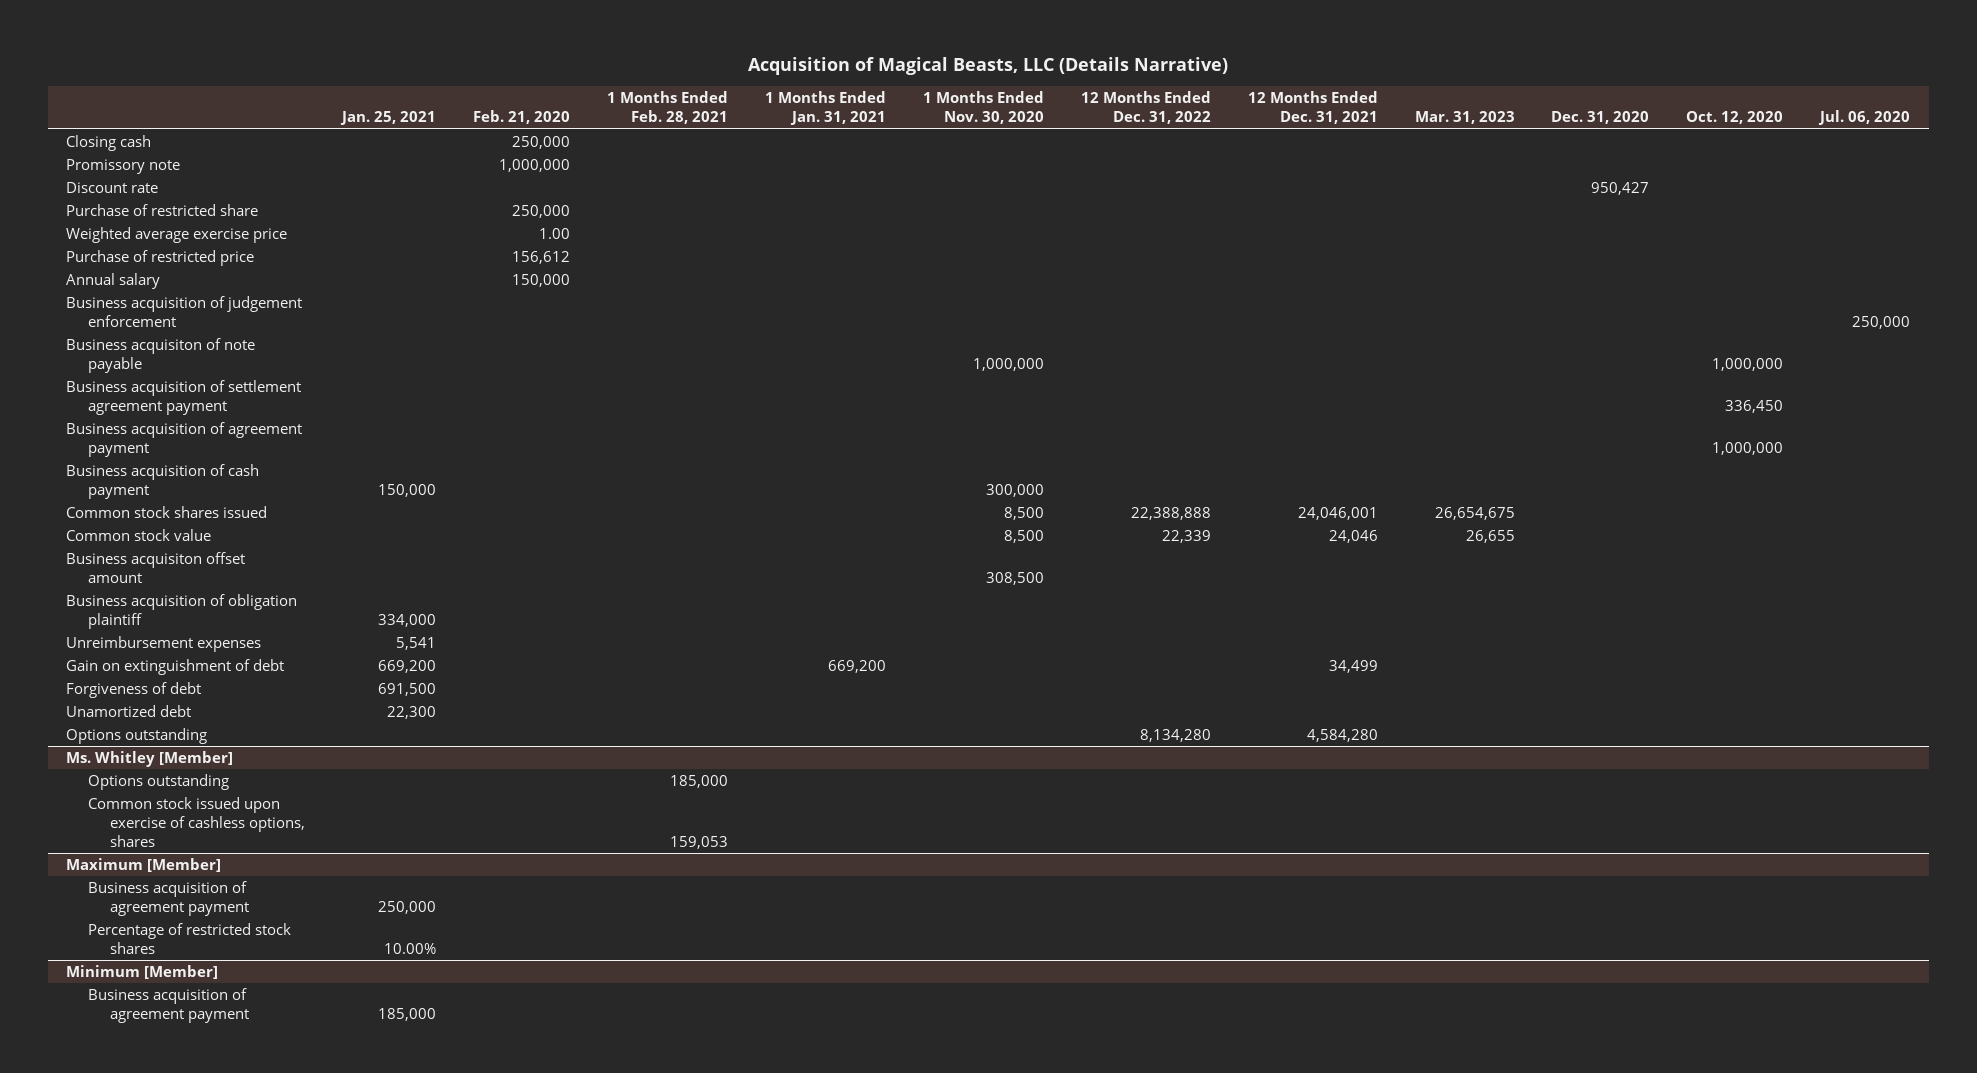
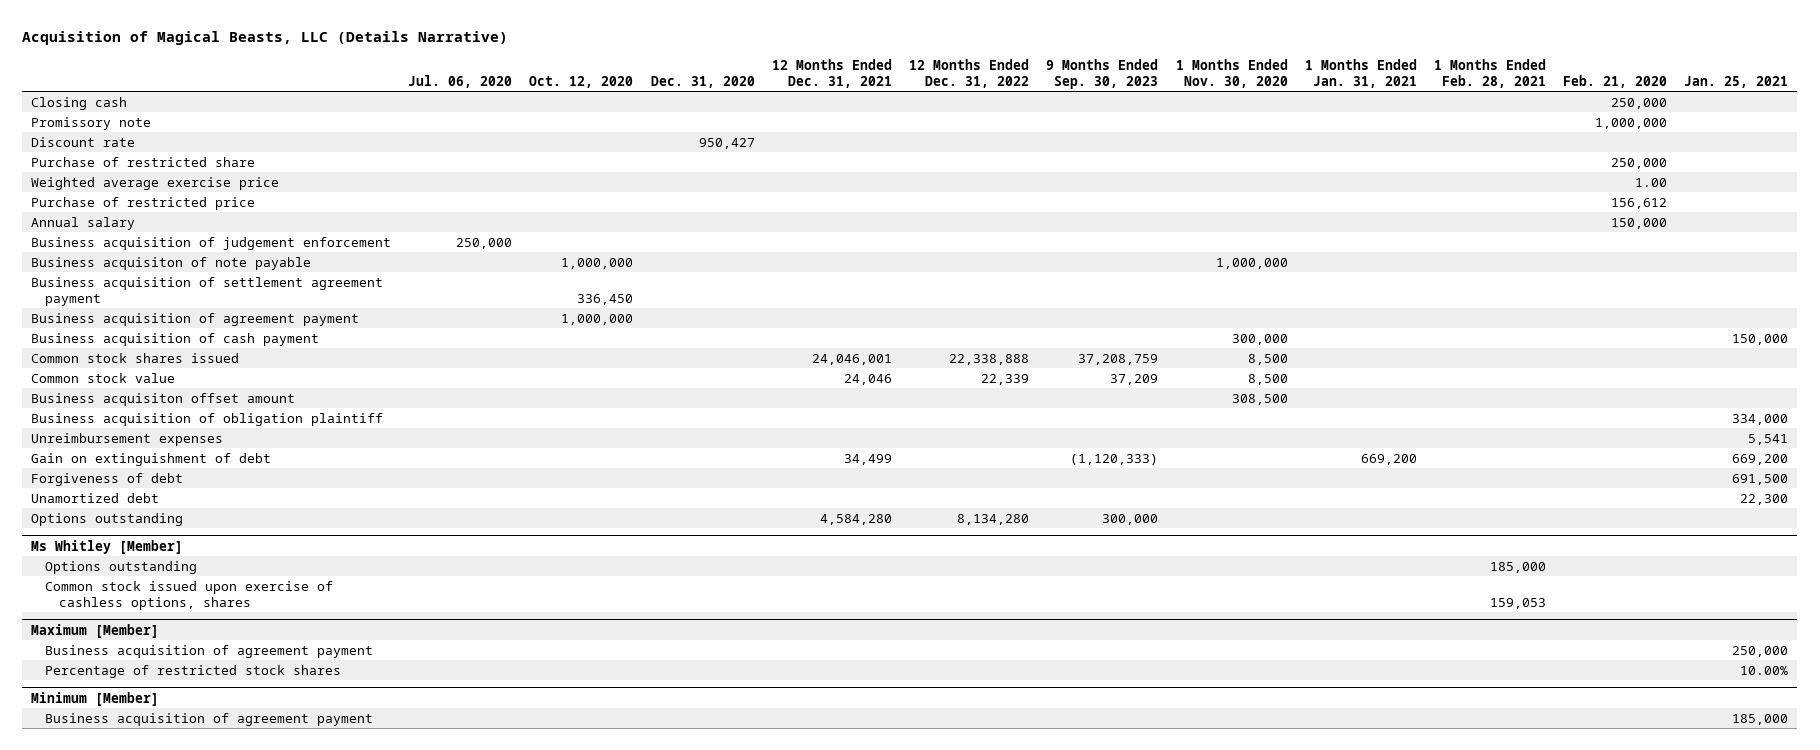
[1414,111,1515,125] Mar. 31, 2023 -> none
none -> [1046,58,1159,89] 9 Months Ended Sep. 30, 2023
[1130,506,1211,520] 22,388,888 -> [949,353,1030,365] 22,338,888
[66,750,234,767] Ms. Whitley [Member] -> [31,539,184,554] Ms Whitley [Member]

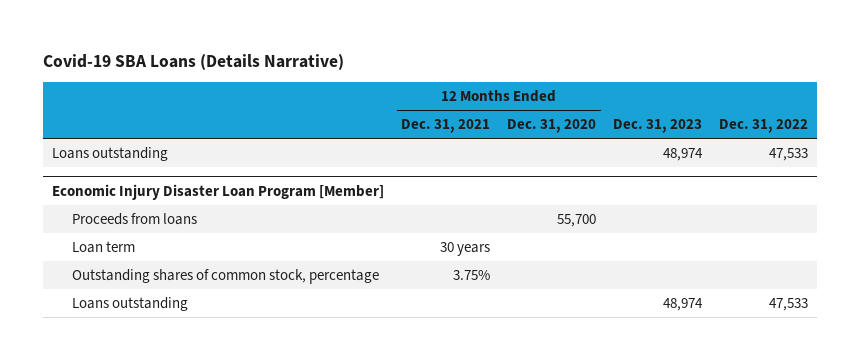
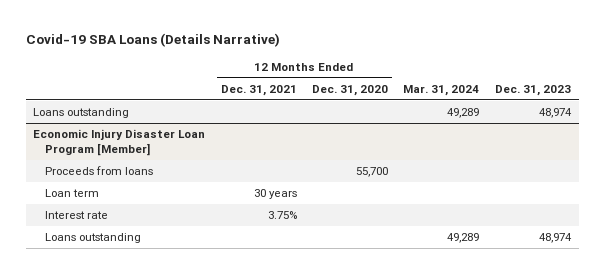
[719,119,809,134] Dec. 31, 2022 -> none
none -> [403,84,480,96] Mar. 31, 2024
[71,269,379,285] Outstanding shares of common stock, percentage -> [45,211,109,220] Interest rate

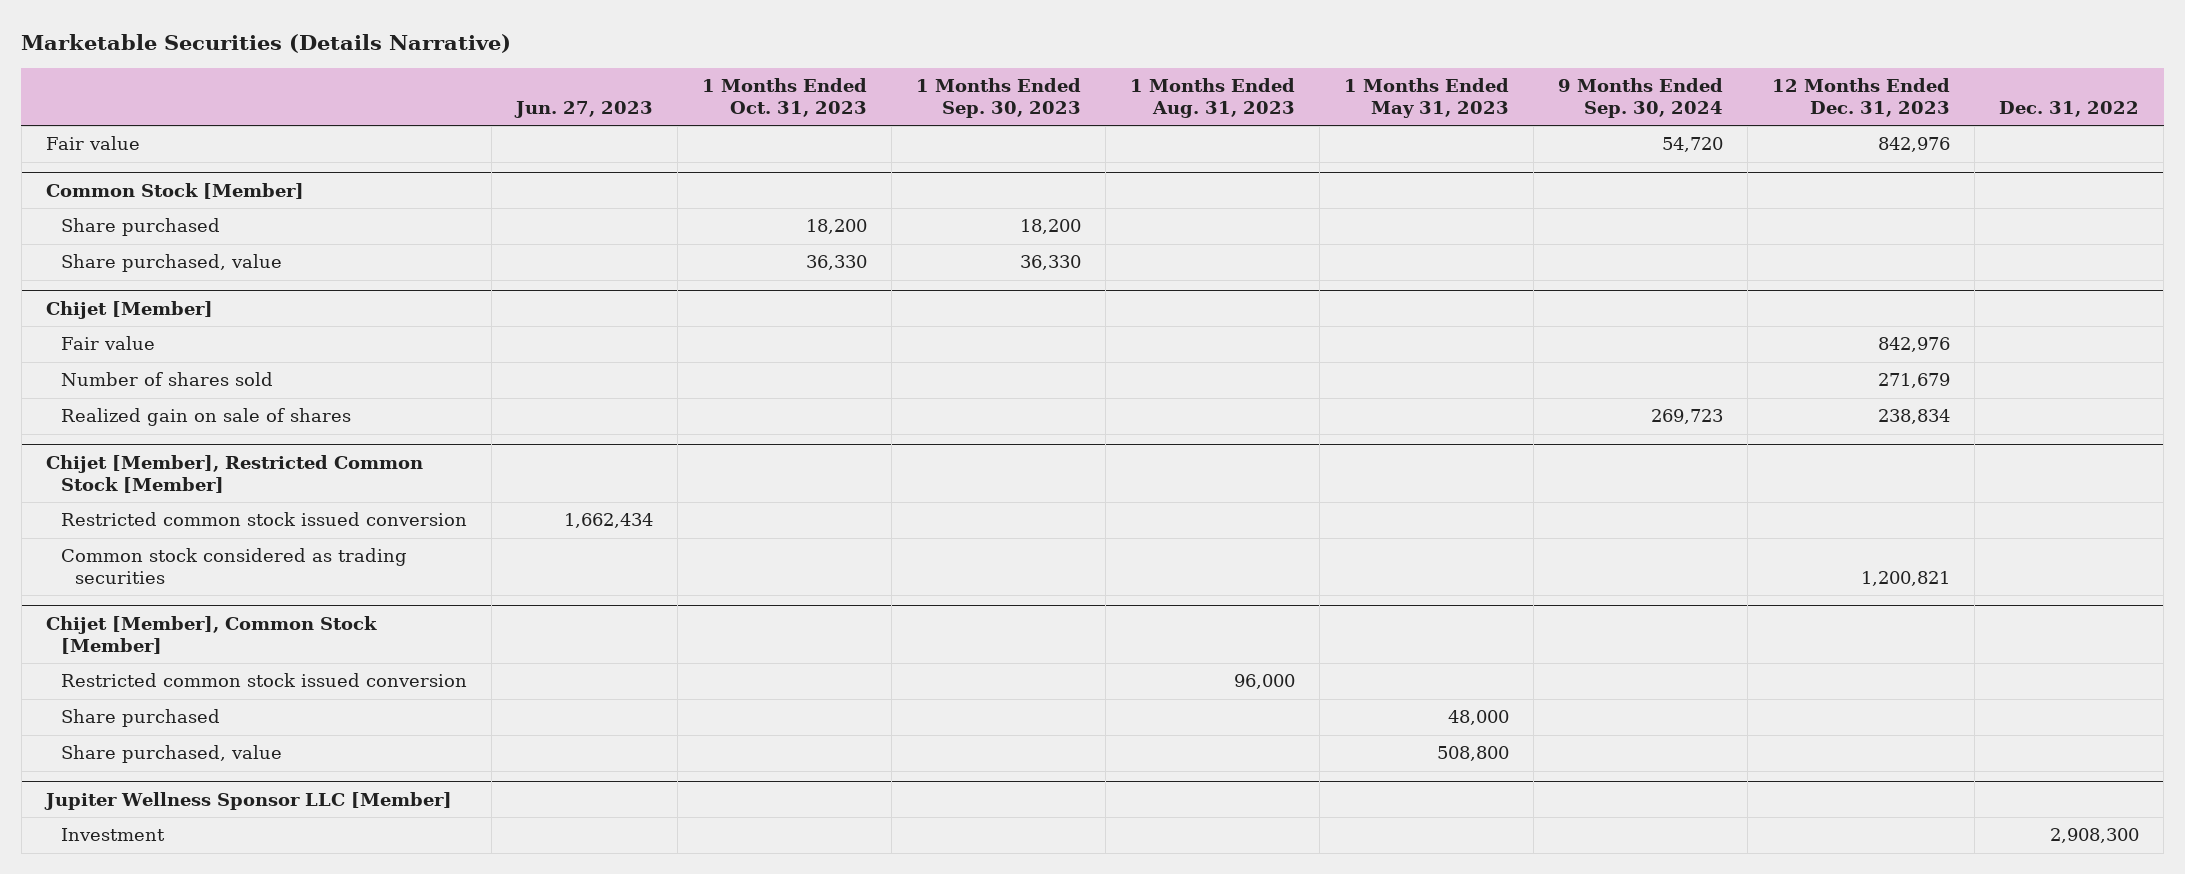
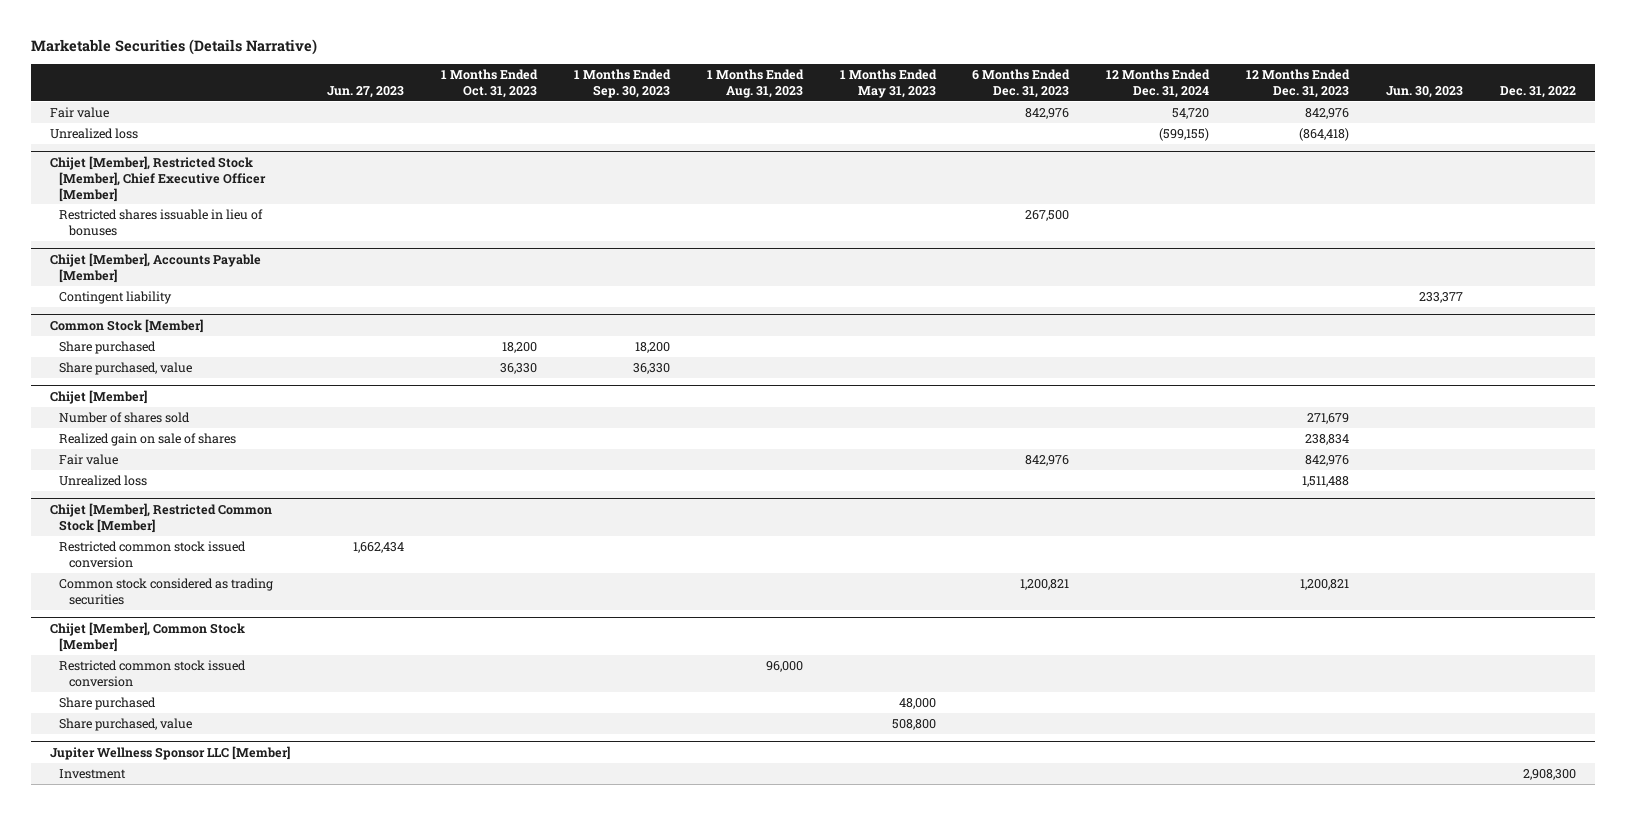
[1558,78,1724,118] 9 Months Ended Sep. 30, 2024 -> none
none -> [972,68,1071,98] 6 Months Ended Dec. 31, 2023
none -> [1106,68,1211,98] 12 Months Ended Dec. 31, 2024
none -> [1386,85,1464,98] Jun. 30, 2023
none -> [49,128,138,140] Unrealized loss
none -> [49,155,267,202] Chijet [Member], Restricted Stock [Member], Chief Executive Officer [Member]
none -> [59,209,264,236] Restricted shares issuable in lieu of bonuses
none -> [49,252,261,283] Chijet [Member], Accounts Payable [Member]
none -> [59,291,173,305] Contingent liability
[60,336,155,351] Fair value -> [59,454,119,466] Fair value
none -> [59,475,148,487] Unrealized loss

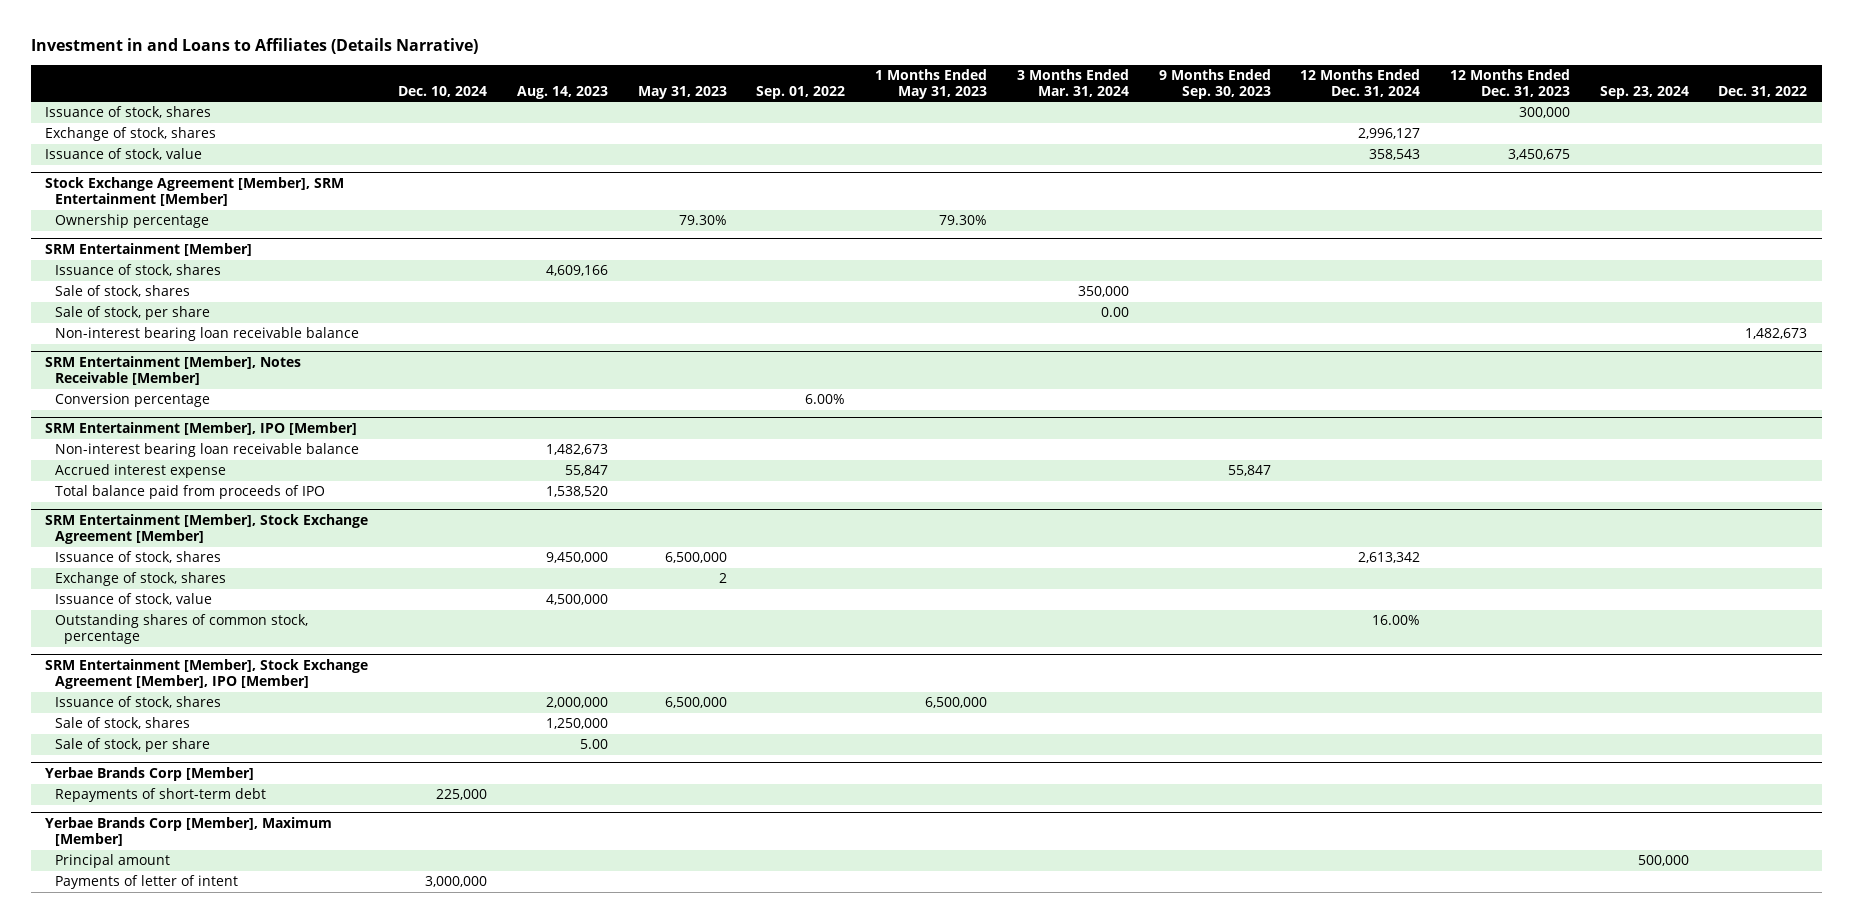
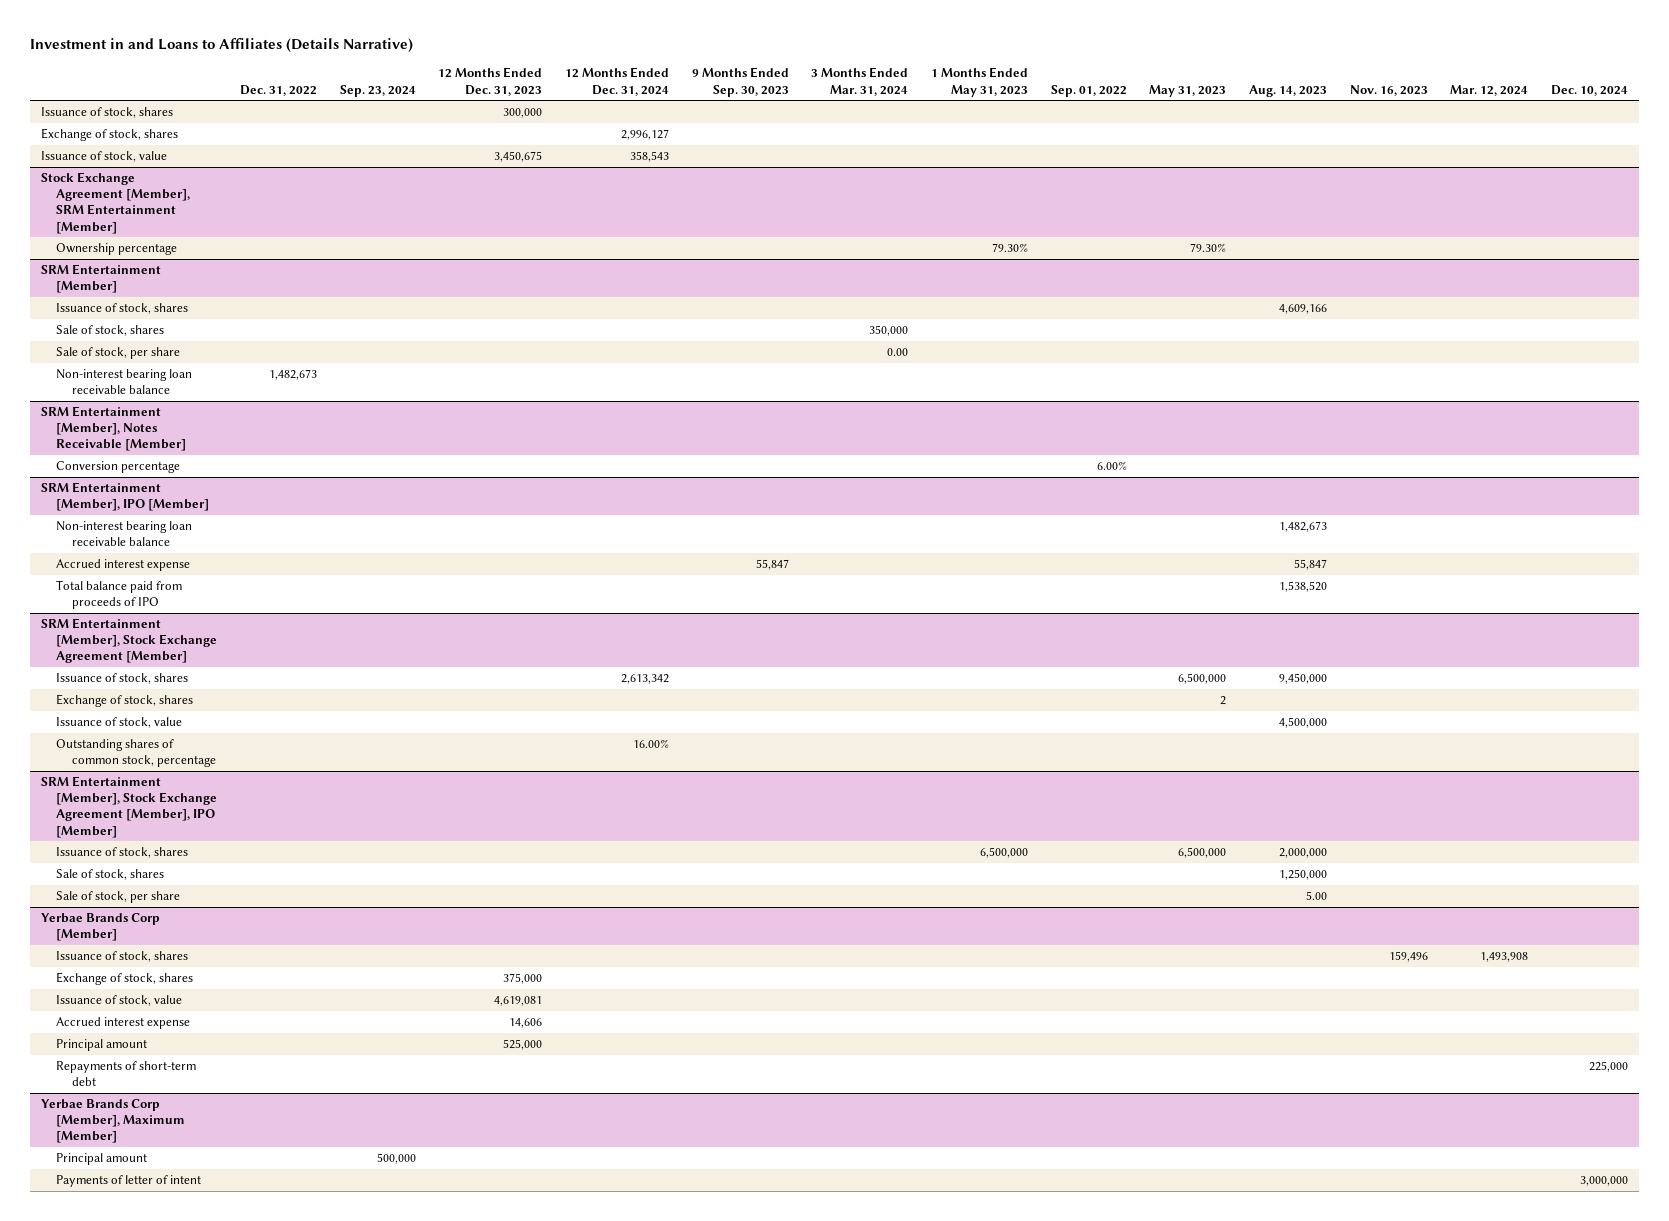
none -> [1349,84,1428,96] Nov. 16, 2023
none -> [1450,84,1529,96] Mar. 12, 2024
none -> [56,951,189,963] Issuance of stock, shares
none -> [56,972,194,986] Exchange of stock, shares
none -> [56,995,183,1007] Issuance of stock, value
none -> [56,1017,191,1030] Accrued interest expense
none -> [56,1039,148,1052] Principal amount

